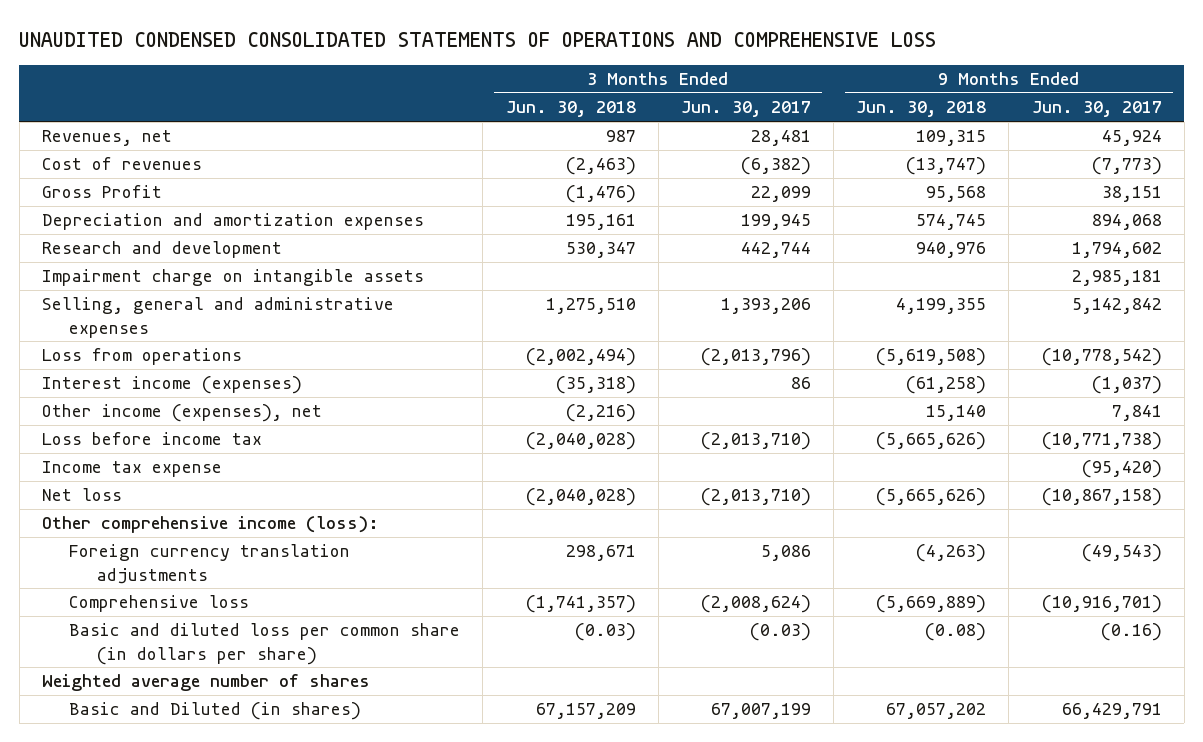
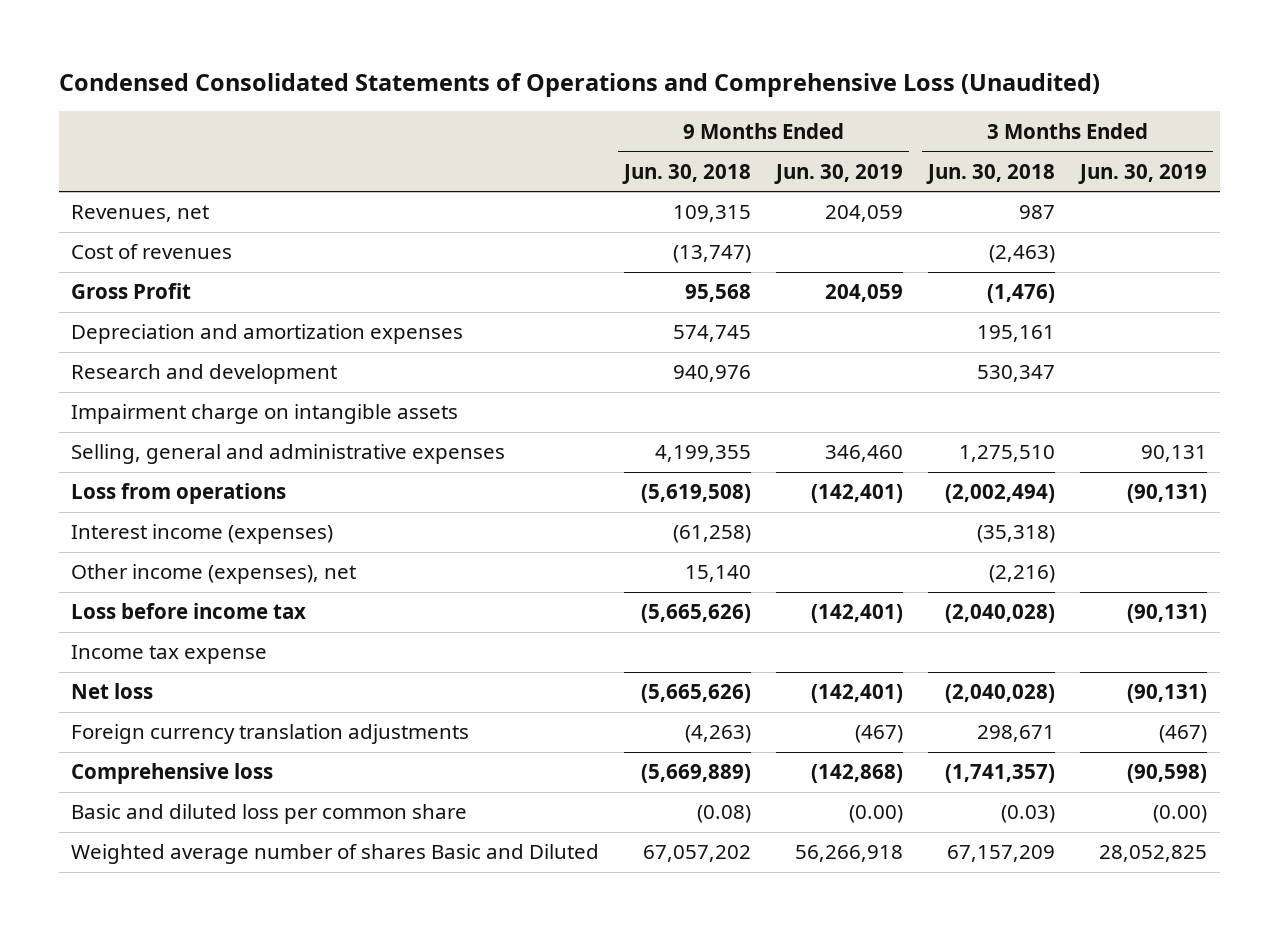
[19,31,937,47] UNAUDITED CONDENSED CONSOLIDATED STATEMENTS OF OPERATIONS AND COMPREHENSIVE LOSS -> [58,72,1100,97] Condensed Consolidated Statements of Operations and Comprehensive Loss (Unaudited)
[680,101,811,118] Jun. 30, 2017 -> none
[1031,101,1162,118] Jun. 30, 2017 -> none
none -> [774,163,904,184] Jun. 30, 2019
none -> [1078,163,1208,184] Jun. 30, 2019
[41,516,379,534] Other comprehensive income (loss): -> none
[41,674,370,692] Weighted average number of shares -> none
[69,623,461,665] Basic and diluted loss per common share (in dollars per share) -> [71,804,468,825] Basic and diluted loss per common share
[69,702,362,721] Basic and Diluted (in shares) -> [71,844,600,865] Weighted average number of shares Basic and Diluted

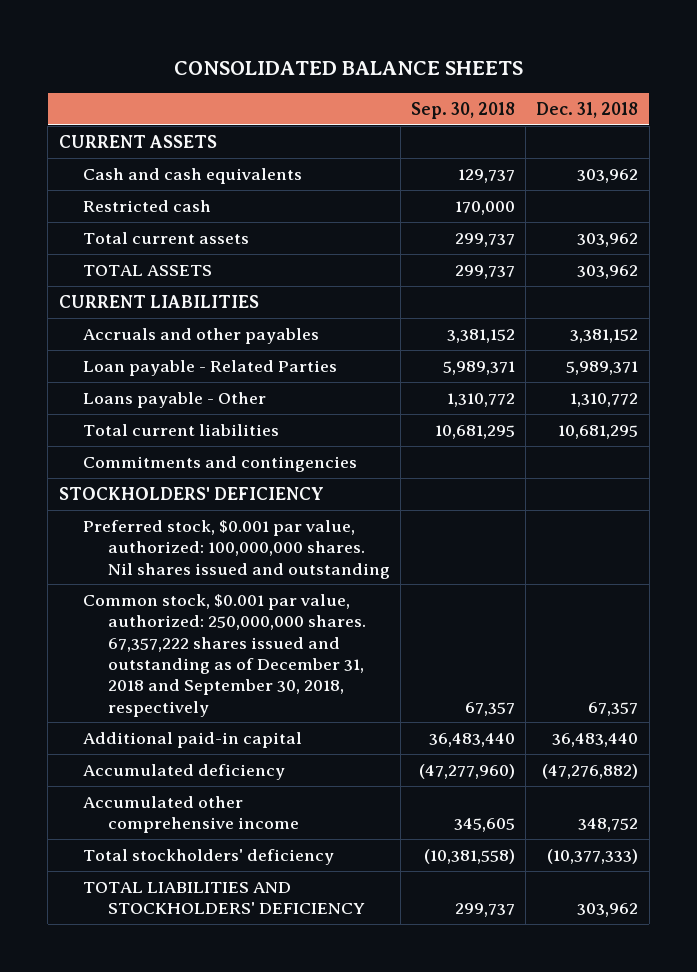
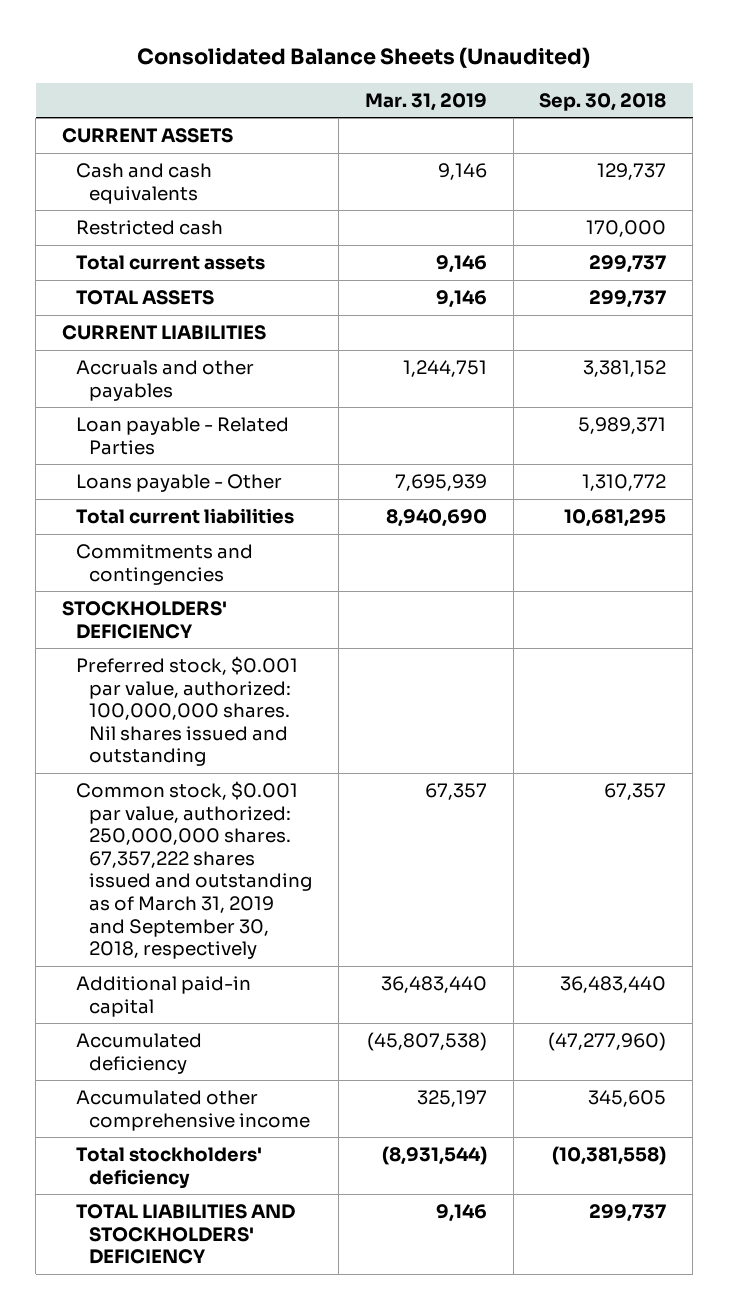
[174,61,524,76] CONSOLIDATED BALANCE SHEETS -> [137,47,591,69] Consolidated Balance Sheets (Unaudited)
[536,101,639,118] Dec. 31, 2018 -> none
none -> [364,92,487,111] Mar. 31, 2019
[83,593,366,717] Common stock, $0.001 par value, authorized: 250,000,000 shares. 67,357,222 shares issued and outstanding as of December 31, 2018 and September 30, 2018, respectively -> [75,781,313,960] Common stock, $0.001 par value, authorized: 250,000,000 shares. 67,357,222 shares issued and outstanding as of March 31, 2019 and September 30, 2018, respectively

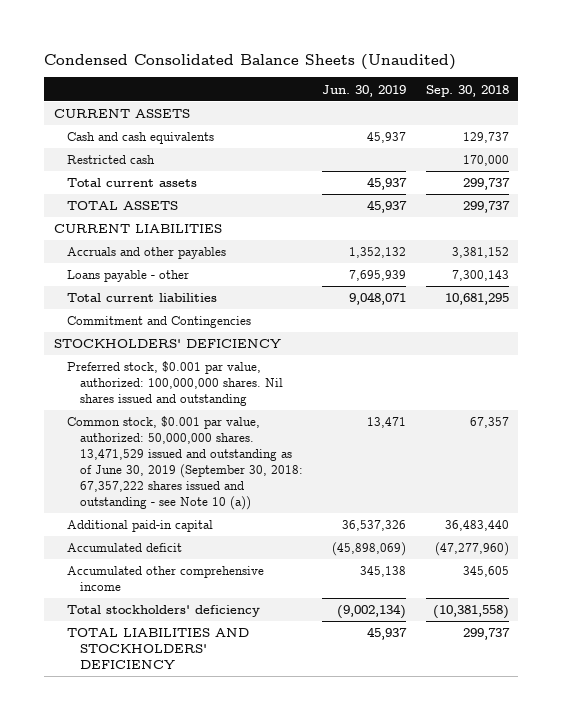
[137,47,591,69] Consolidated Balance Sheets (Unaudited) -> [44,53,457,70] Condensed Consolidated Balance Sheets (Unaudited)
[364,92,487,111] Mar. 31, 2019 -> none
none -> [322,84,407,97] Jun. 30, 2019
[75,417,289,455] Loan payable - Related Parties -> none
[75,474,282,493] Loans payable - Other -> [67,270,190,283] Loans payable - other
[582,474,667,492] 1,310,772 -> [451,270,509,282] 7,300,143
[75,544,253,585] Commitments and contingencies -> [67,316,252,329] Commitment and Contingencies
[75,781,313,960] Common stock, $0.001 par value, authorized: 250,000,000 shares. 67,357,222 shares issued and outstanding as of March 31, 2019 and September 30, 2018, respectively -> [67,416,304,511] Common stock, $0.001 par value, authorized: 50,000,000 shares. 13,471,529 issued and outstanding as of June 30, 2019 (September 30, 2018: 67,357,222 shares issued and outstanding - see Note 10 (a))
[75,1033,202,1074] Accumulated deficiency -> [67,543,183,553] Accumulated deficit

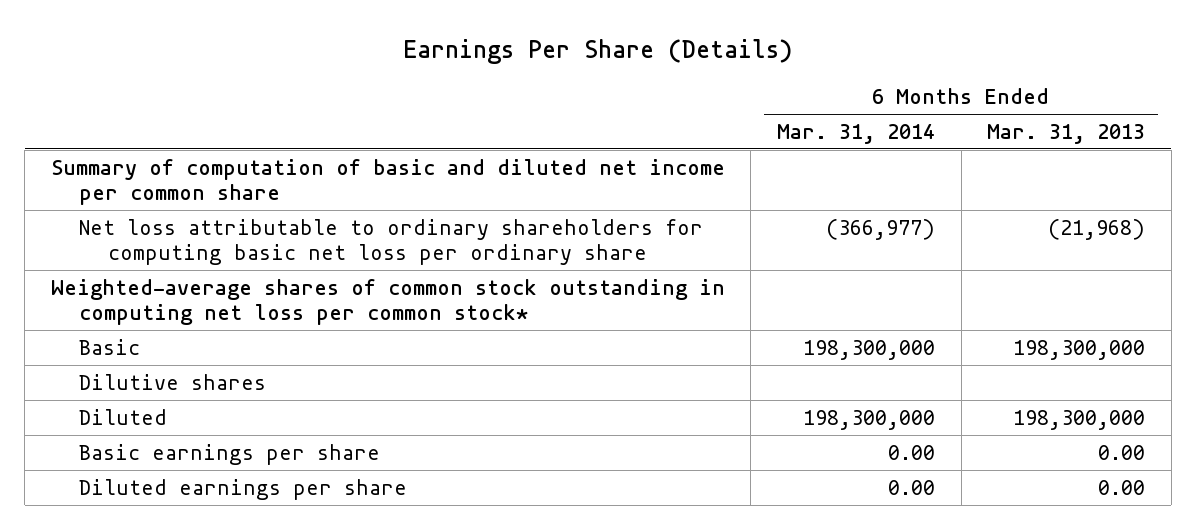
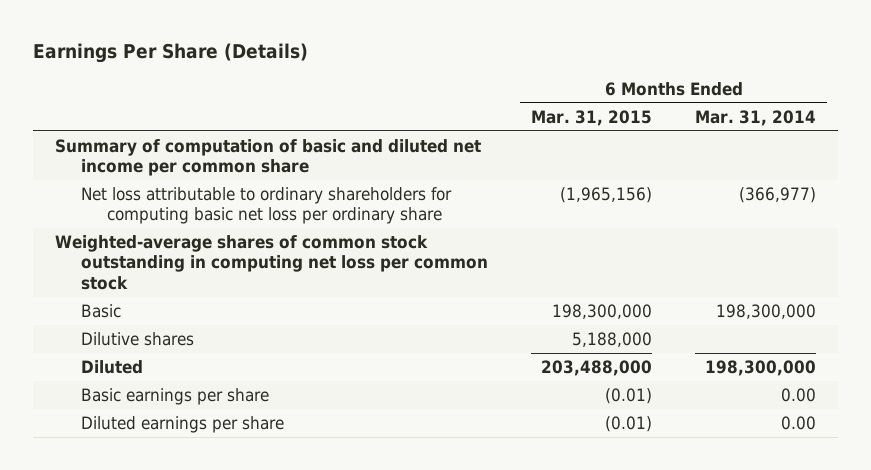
[987,123,1146,144] Mar. 31, 2013 -> none
none -> [530,109,652,126] Mar. 31, 2015
[50,278,725,326] Weighted-average shares of common stock outstanding in computing net loss per common stock* -> [54,234,488,290] Weighted-average shares of common stock outstanding in computing net loss per common stock

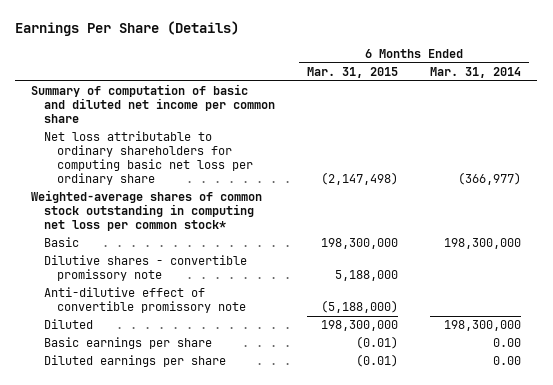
[559,186,652,203] (1,965,156) -> [321,171,399,185] (2,147,498)
[54,234,488,290] Weighted-average shares of common stock outstanding in computing net loss per common stock -> [31,190,263,231] Weighted-average shares of common stock outstanding in computing net loss per common stock*
[80,331,194,346] Dilutive shares -> [44,255,248,282] Dilutive shares - convertible promissory note
none -> [44,287,247,314] Anti-dilutive effect of convertible promissory note
[540,359,652,376] 203,488,000 -> [321,320,399,332] 198,300,000

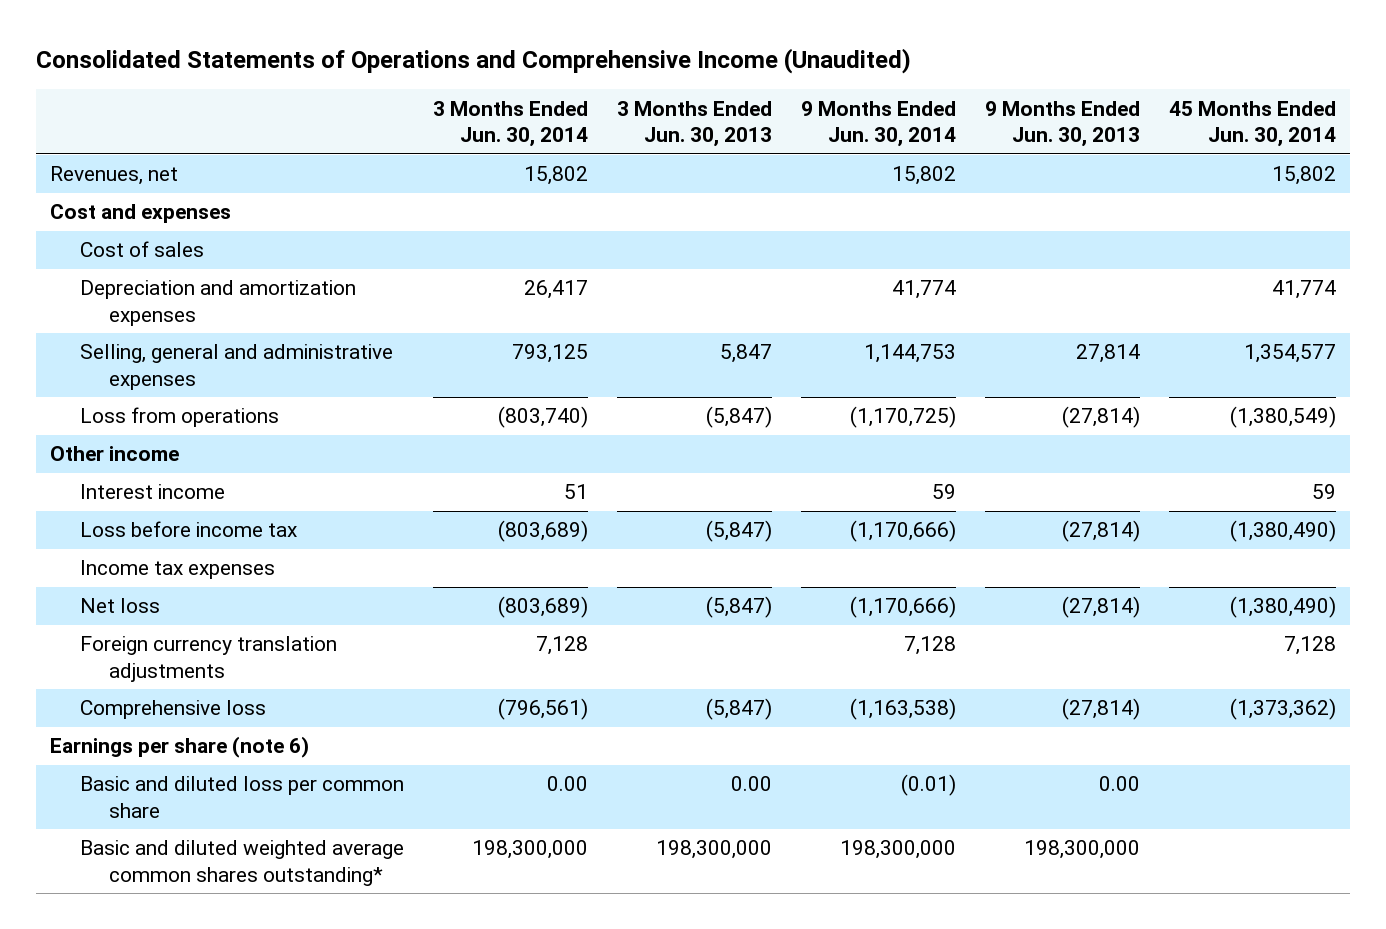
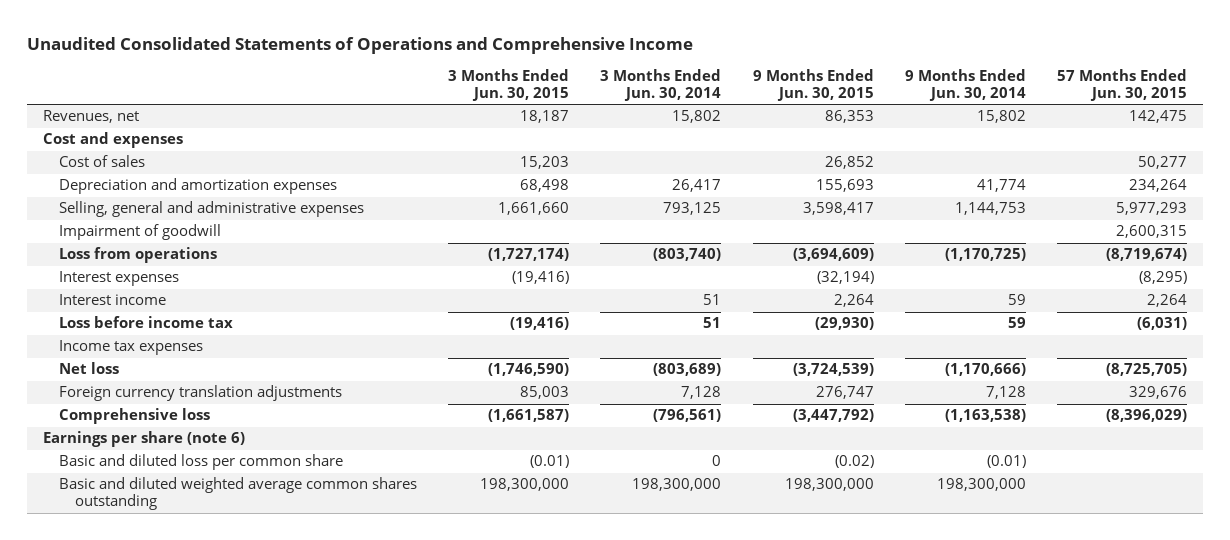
[35,48,911,75] Consolidated Statements of Operations and Comprehensive Income (Unaudited) -> [27,36,694,54] Unaudited Consolidated Statements of Operations and Comprehensive Income
[616,100,772,148] 3 Months Ended Jun. 30, 2013 -> none
[984,100,1140,148] 9 Months Ended Jun. 30, 2013 -> none
[1168,100,1336,148] 45 Months Ended Jun. 30, 2014 -> none
none -> [448,68,570,101] 3 Months Ended Jun. 30, 2015
none -> [752,68,874,101] 9 Months Ended Jun. 30, 2015
none -> [1057,68,1188,101] 57 Months Ended Jun. 30, 2015
none -> [58,224,221,241] Impairment of goodwill
[50,446,180,462] Other income -> none
none -> [58,271,179,287] Interest expenses
[497,520,588,543] (803,689) -> [703,317,722,329] 51
[849,520,956,543] (1,170,666) -> [1007,317,1026,329] 59
[546,776,588,792] 0.00 -> [712,455,722,467] 0
[79,840,404,886] Basic and diluted weighted average common shares outstanding* -> [58,477,417,511] Basic and diluted weighted average common shares outstanding

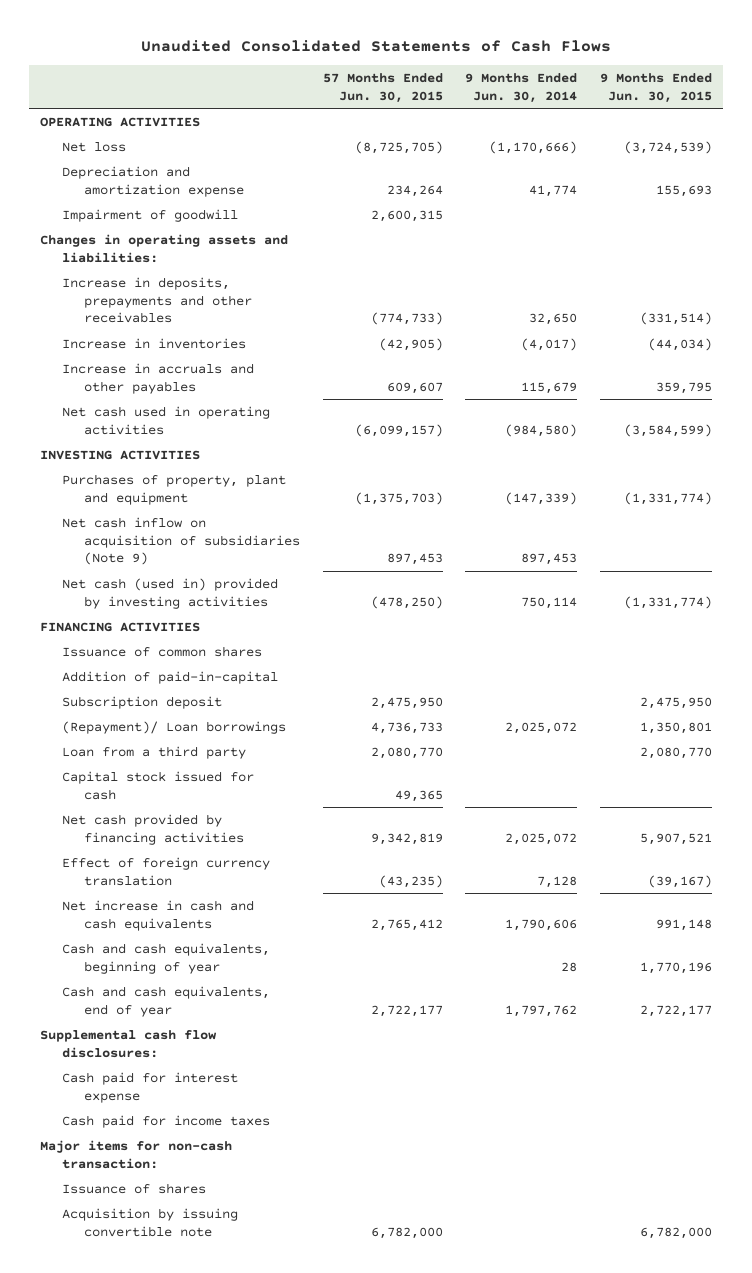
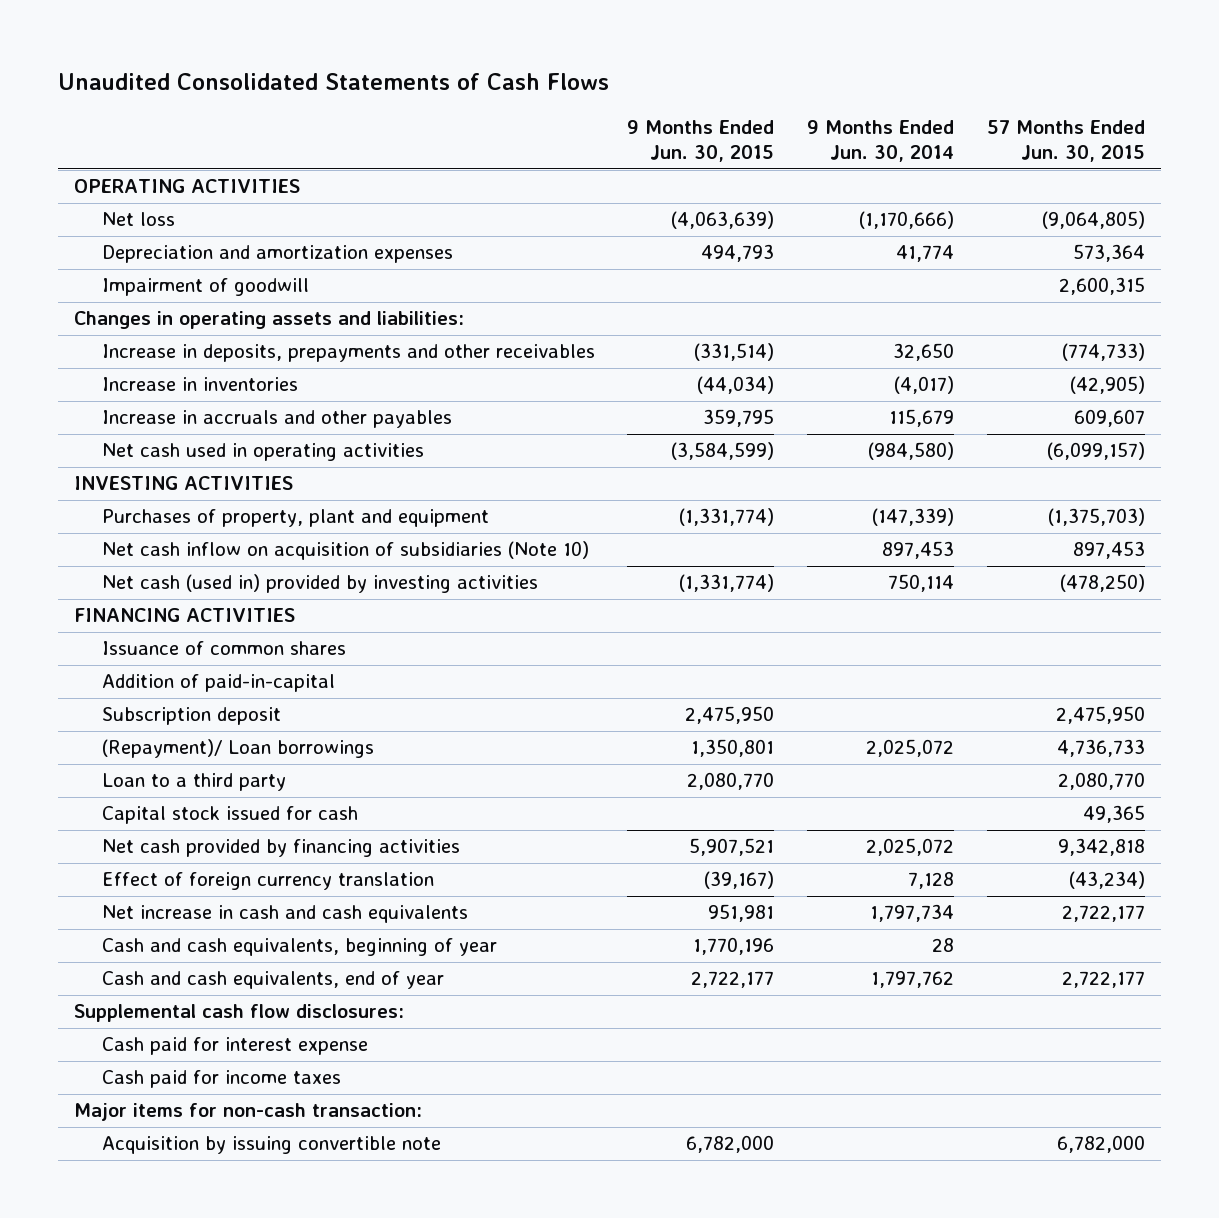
[354,140,443,154] (8,725,705) -> [1041,211,1145,230] (9,064,805)
[623,140,712,154] (3,724,539) -> [671,211,775,230] (4,063,639)
[61,165,244,197] Depreciation and amortization expense -> [101,245,453,264] Depreciation and amortization expenses
[386,184,443,197] 234,264 -> [1072,244,1145,263] 573,364
[655,184,712,197] 155,693 -> [701,244,775,263] 494,793
[61,516,300,566] Net cash inflow on acquisition of subsidiaries (Note 9) -> [101,541,589,561] Net cash inflow on acquisition of subsidiaries (Note 10)
[61,745,246,759] Loan from a third party -> [101,773,286,792] Loan to a third party
[370,832,443,845] 9,342,819 -> [1057,838,1145,857] 9,342,818
[378,874,443,888] (43,235) -> [1068,871,1145,890] (43,234)
[370,918,443,931] 2,765,412 -> [1061,905,1145,923] 2,722,177
[505,918,578,931] 1,790,606 -> [869,904,954,923] 1,797,734
[655,918,712,931] 991,148 -> [708,904,775,923] 951,981
[61,1182,206,1194] Issuance of shares -> none

